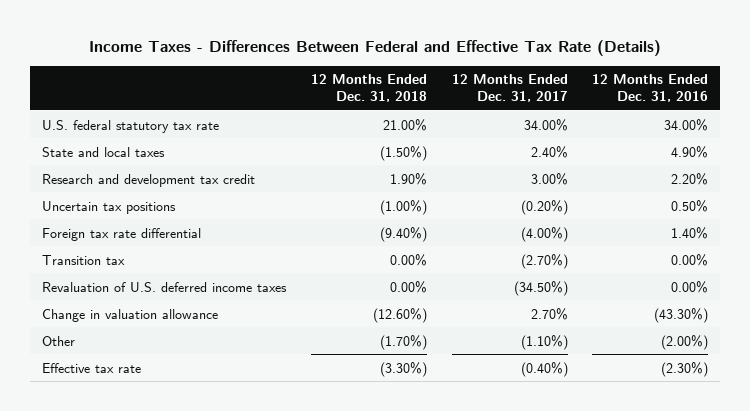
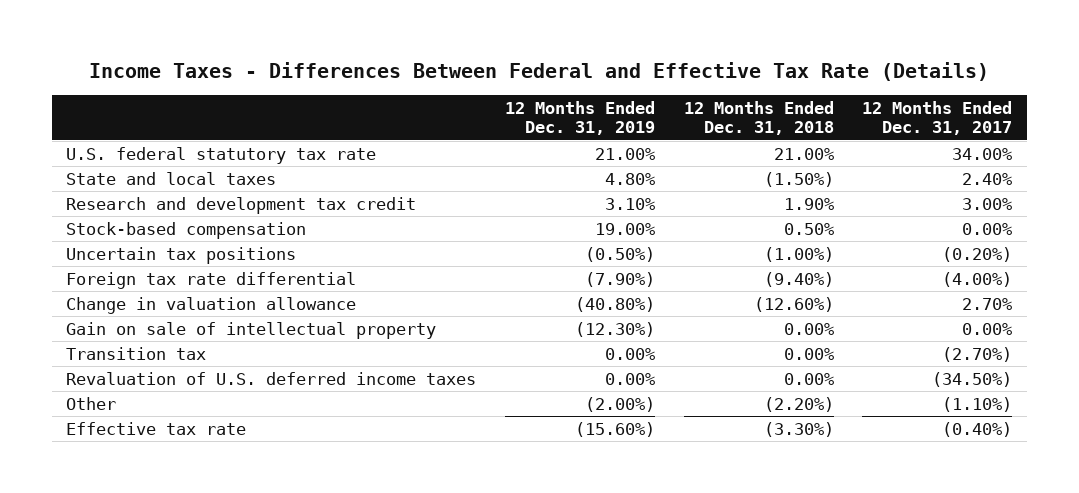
[592,74,709,103] 12 Months Ended Dec. 31, 2016 -> none
none -> [505,100,656,136] 12 Months Ended Dec. 31, 2019
none -> [66,221,307,239] Stock-based compensation
[42,308,219,322] Change in valuation allowance -> [66,296,357,314] Change in valuation allowance
none -> [66,321,437,339] Gain on sale of intellectual property
[379,334,427,350] (1.70%) -> [763,396,834,412] (2.20%)

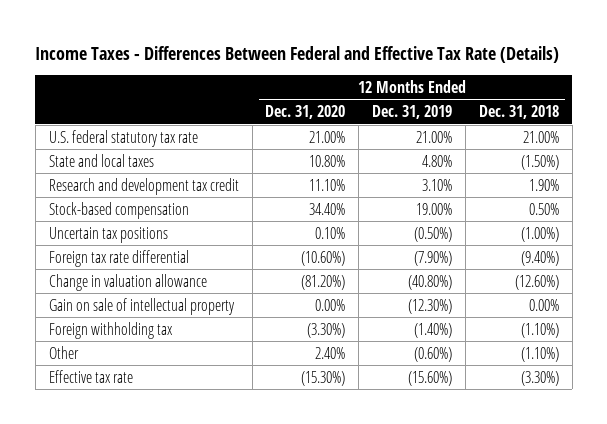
[862,100,1013,136] 12 Months Ended Dec. 31, 2017 -> none
none -> [265,105,346,120] Dec. 31, 2020
[66,346,207,360] Transition tax -> none
[66,371,477,385] Revaluation of U.S. deferred income taxes -> none
none -> [48,321,173,339] Foreign withholding tax
[585,396,656,412] (2.00%) -> [414,346,453,362] (0.60%)
[763,396,834,412] (2.20%) -> [520,346,559,362] (1.10%)

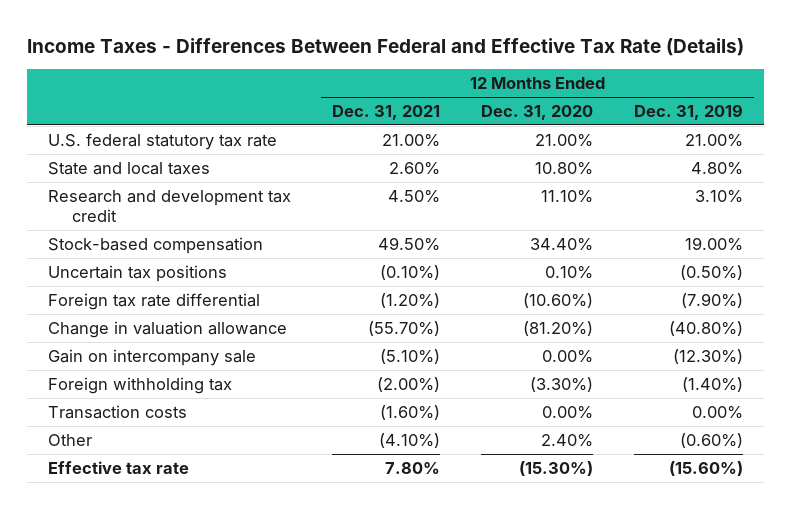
[478,105,559,120] Dec. 31, 2018 -> none
none -> [331,104,440,120] Dec. 31, 2021
[48,297,235,315] Gain on sale of intellectual property -> [47,348,256,366] Gain on intercompany sale
none -> [47,404,187,419] Transaction costs

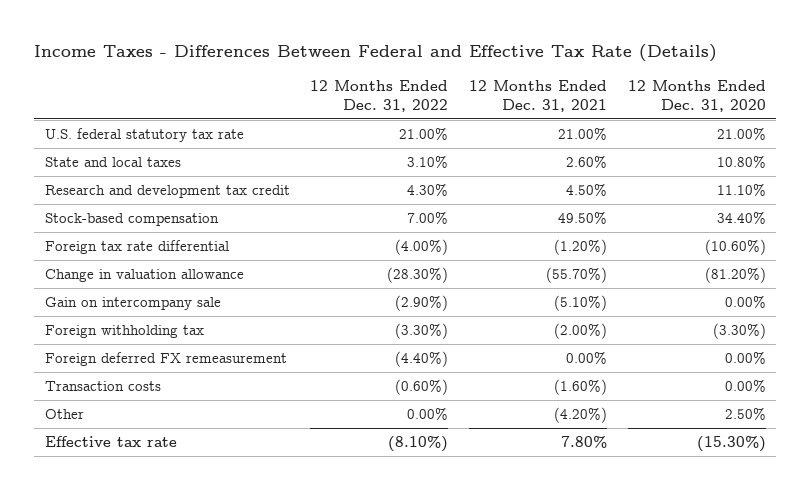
[634,103,744,120] Dec. 31, 2019 -> none
none -> [310,80,449,112] 12 Months Ended Dec. 31, 2022
[47,264,227,282] Uncertain tax positions -> none
none -> [44,352,287,367] Foreign deferred FX remeasurement
[378,432,440,448] (4.10%) -> [554,407,608,424] (4.20%)
[541,433,594,447] 2.40% -> [724,407,766,421] 2.50%

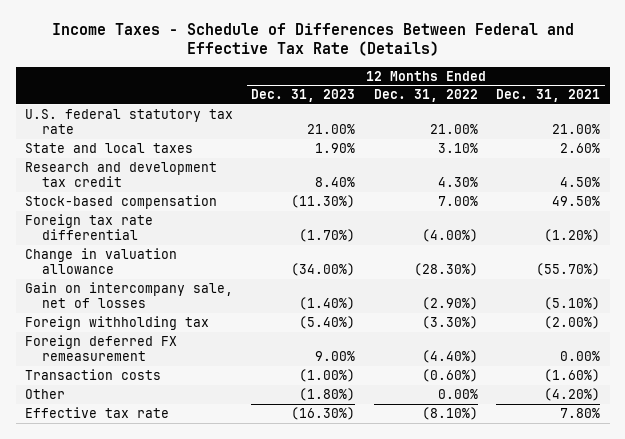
[34,44,718,63] Income Taxes - Differences Between Federal and Effective Tax Rate (Details) -> [51,22,574,57] Income Taxes - Schedule of Differences Between Federal and Effective Tax Rate (Details)
[627,80,766,112] 12 Months Ended Dec. 31, 2020 -> none
none -> [251,89,356,103] Dec. 31, 2023
[44,297,221,311] Gain on intercompany sale -> [24,281,233,308] Gain on intercompany sale, net of losses

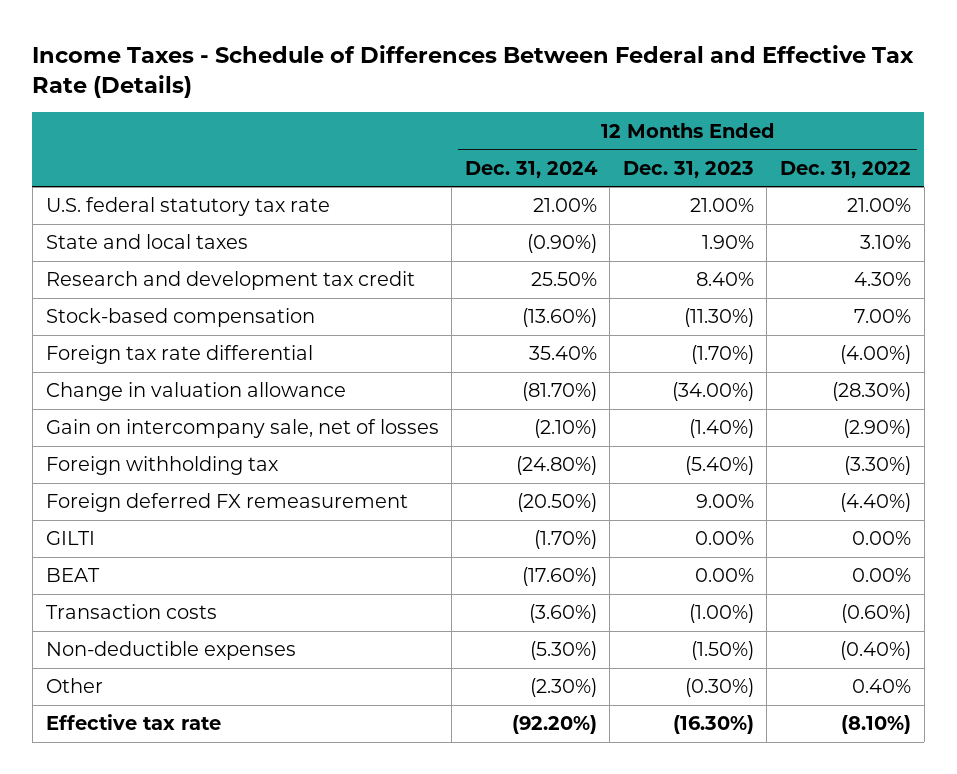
[496,89,601,103] Dec. 31, 2021 -> none
none -> [464,160,598,178] Dec. 31, 2024
none -> [45,531,95,546] GILTI
none -> [45,568,100,583] BEAT
none -> [45,641,296,661] Non-deductible expenses
[299,387,356,401] (1.80%) -> [684,678,754,698] (0.30%)
[437,388,478,399] 0.00% -> [851,679,911,694] 0.40%

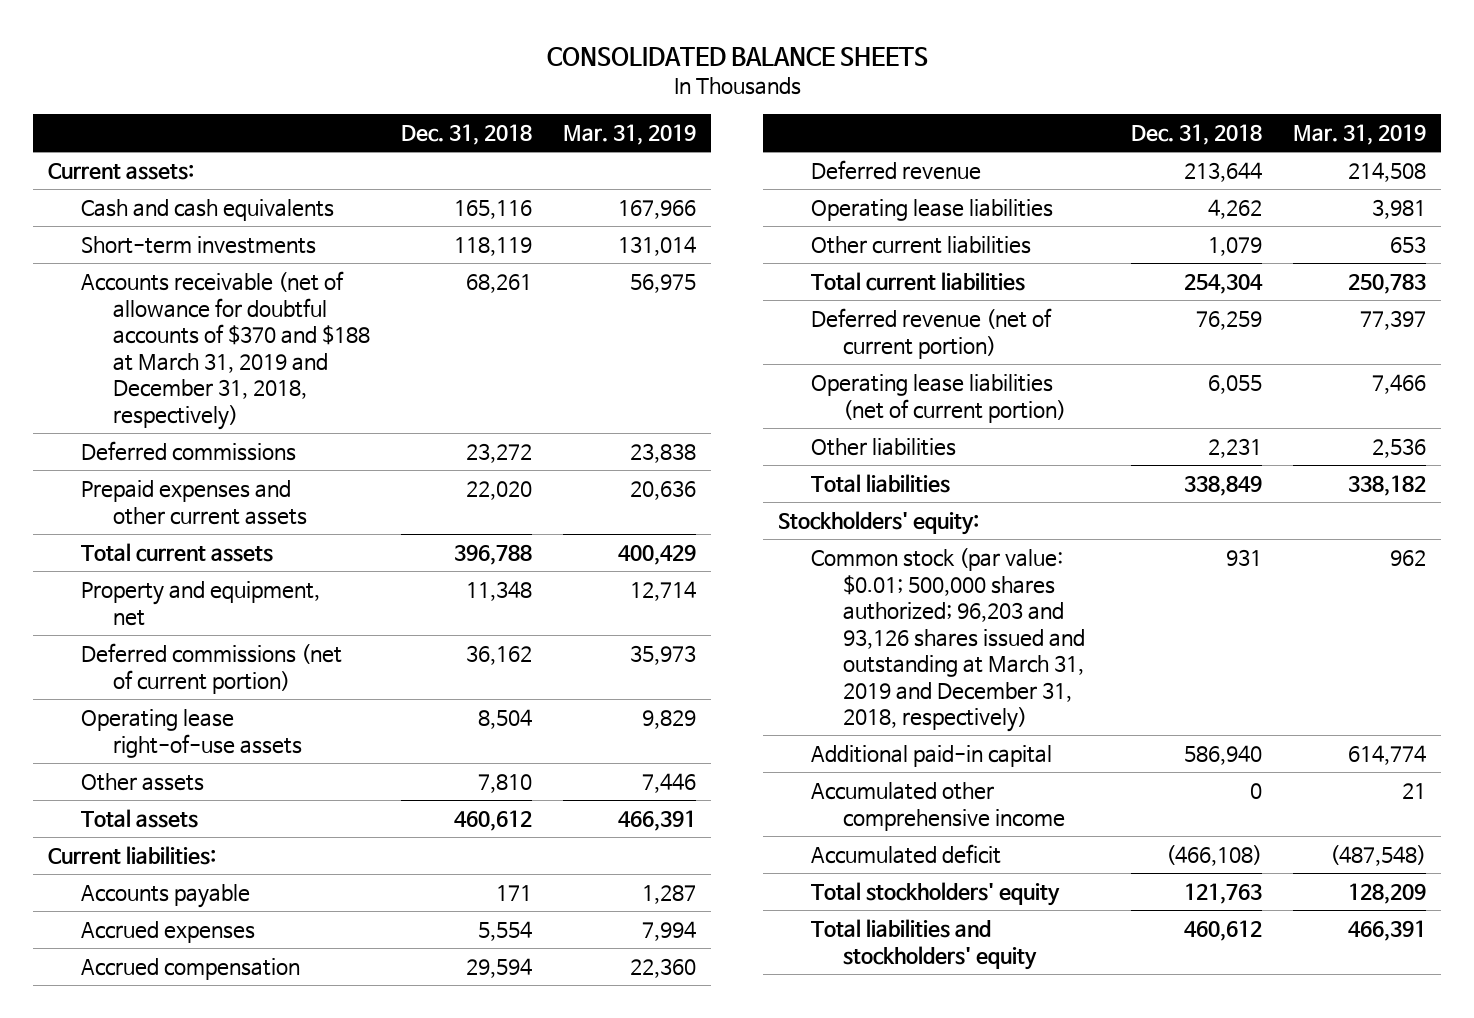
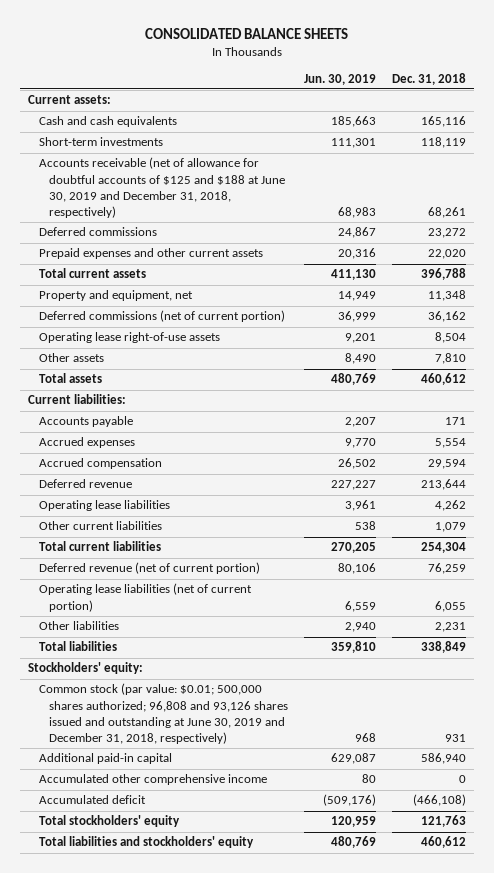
[562,124,696,146] Mar. 31, 2019 -> none
none -> [304,73,377,85] Jun. 30, 2019
[80,271,371,430] Accounts receivable (net of allowance for doubtful accounts of $370 and $188 at March 31, 2019 and December 31, 2018, respectively) -> [38,157,286,218] Accounts receivable (net of allowance for doubtful accounts of $125 and $188 at June 30, 2019 and December 31, 2018, respectively)
[810,548,1086,733] Common stock (par value: $0.01; 500,000 shares authorized; 96,203 and 93,126 shares issued and outstanding at March 31, 2019 and December 31, 2018, respectively) -> [38,683,289,744] Common stock (par value: $0.01; 500,000 shares authorized; 96,808 and 93,126 shares issued and outstanding at June 30, 2019 and December 31, 2018, respectively)

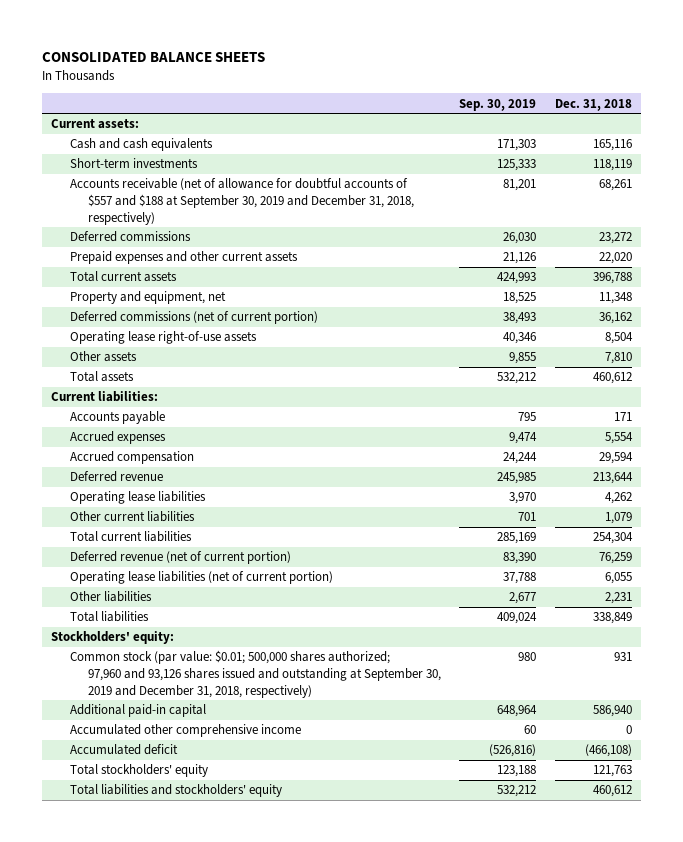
[304,73,377,85] Jun. 30, 2019 -> none
none -> [459,98,537,111] Sep. 30, 2019
[38,157,286,218] Accounts receivable (net of allowance for doubtful accounts of $125 and $188 at June 30, 2019 and December 31, 2018, respectively) -> [69,178,415,225] Accounts receivable (net of allowance for doubtful accounts of $557 and $188 at September 30, 2019 and December 31, 2018, respectively)
[38,683,289,744] Common stock (par value: $0.01; 500,000 shares authorized; 96,808 and 93,126 shares issued and outstanding at June 30, 2019 and December 31, 2018, respectively) -> [69,650,442,698] Common stock (par value: $0.01; 500,000 shares authorized; 97,960 and 93,126 shares issued and outstanding at September 30, 2019 and December 31, 2018, respectively)

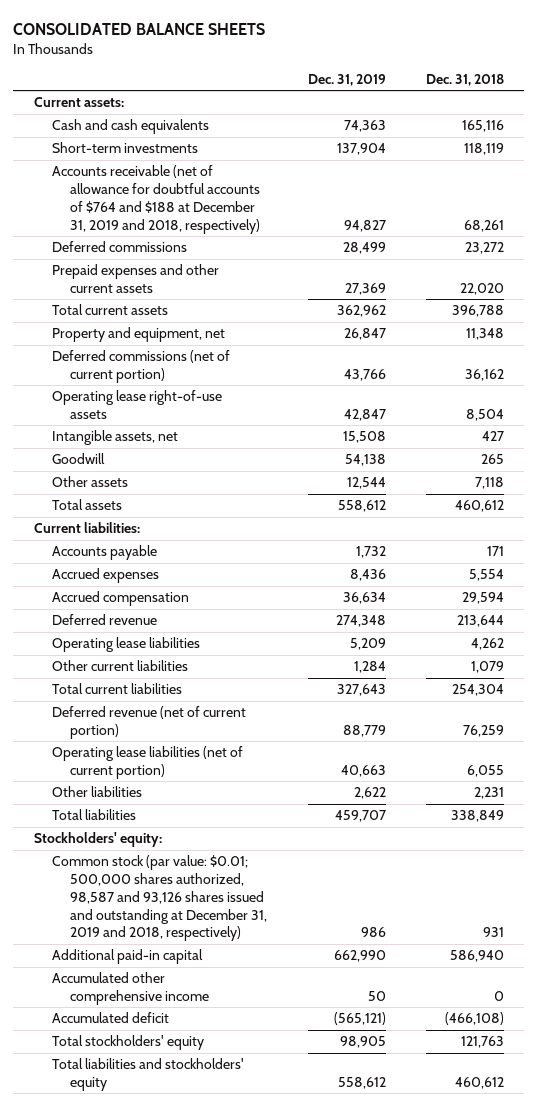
[459,98,537,111] Sep. 30, 2019 -> none
none -> [307,73,386,86] Dec. 31, 2019
[69,178,415,225] Accounts receivable (net of allowance for doubtful accounts of $557 and $188 at September 30, 2019 and December 31, 2018, respectively) -> [52,165,261,234] Accounts receivable (net of allowance for doubtful accounts of $764 and $188 at December 31, 2019 and 2018, respectively)
none -> [52,430,179,446] Intangible assets, net
none -> [52,453,106,465] Goodwill
[604,352,632,365] 7,810 -> [475,477,505,490] 7,118
[69,650,442,698] Common stock (par value: $0.01; 500,000 shares authorized; 97,960 and 93,126 shares issued and outstanding at September 30, 2019 and December 31, 2018, respectively) -> [52,855,268,942] Common stock (par value: $0.01; 500,000 shares authorized, 98,587 and 93,126 shares issued and outstanding at December 31, 2019 and 2018, respectively)

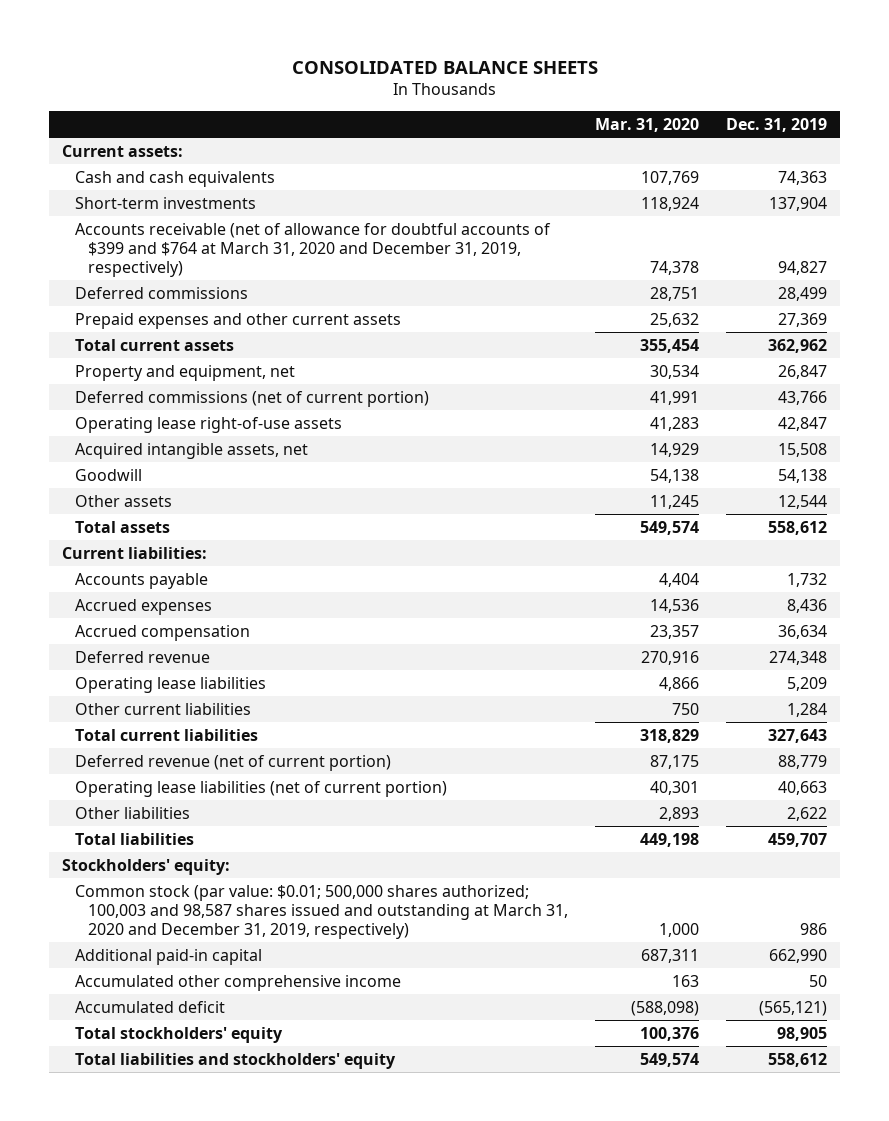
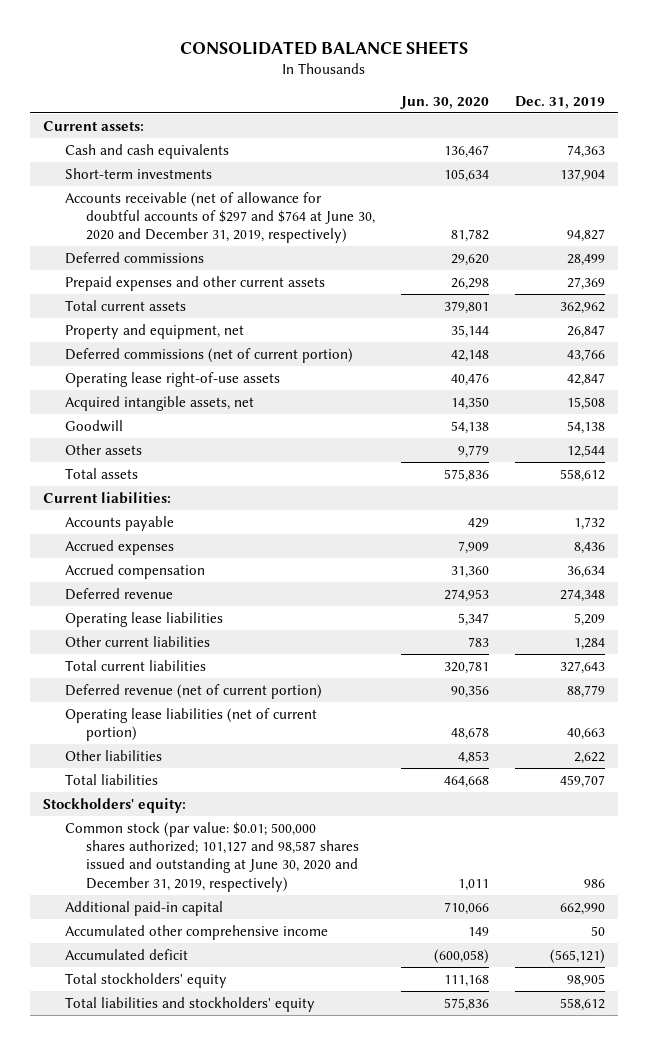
[595,117,700,132] Mar. 31, 2020 -> none
none -> [400,95,490,109] Jun. 30, 2020
[75,222,552,277] Accounts receivable (net of allowance for doubtful accounts of $399 and $764 at March 31, 2020 and December 31, 2019, respectively) -> [64,191,375,244] Accounts receivable (net of allowance for doubtful accounts of $297 and $764 at June 30, 2020 and December 31, 2019, respectively)
[75,884,569,939] Common stock (par value: $0.01; 500,000 shares authorized; 100,003 and 98,587 shares issued and outstanding at March 31, 2020 and December 31, 2019, respectively) -> [64,821,359,892] Common stock (par value: $0.01; 500,000 shares authorized; 101,127 and 98,587 shares issued and outstanding at June 30, 2020 and December 31, 2019, respectively)

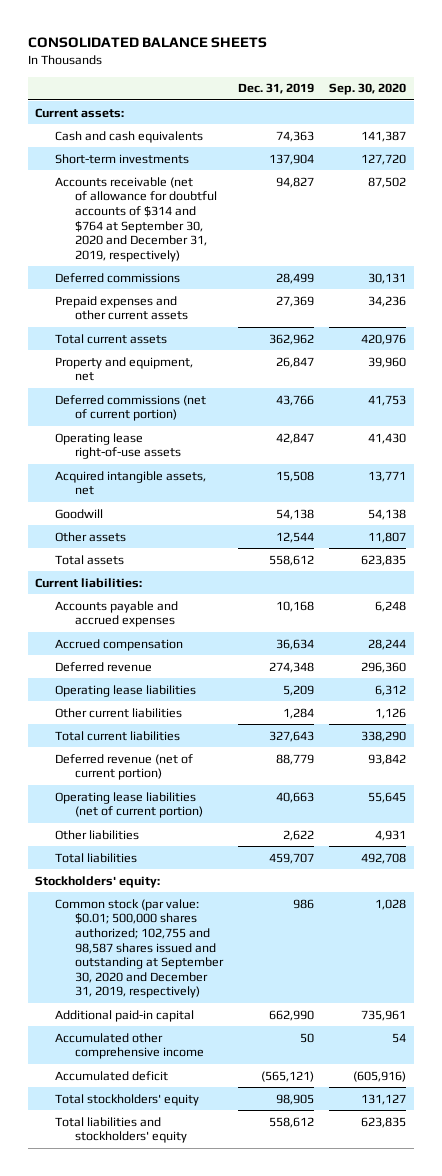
[400,95,490,109] Jun. 30, 2020 -> none
none -> [329,83,407,96] Sep. 30, 2020
[64,191,375,244] Accounts receivable (net of allowance for doubtful accounts of $297 and $764 at June 30, 2020 and December 31, 2019, respectively) -> [54,176,217,262] Accounts receivable (net of allowance for doubtful accounts of $314 and $764 at September 30, 2020 and December 31, 2019, respectively)
[64,515,174,531] Accounts payable -> none
[64,539,174,555] Accrued expenses -> none
none -> [54,600,178,628] Accounts payable and accrued expenses
[64,821,359,892] Common stock (par value: $0.01; 500,000 shares authorized; 101,127 and 98,587 shares issued and outstanding at June 30, 2020 and December 31, 2019, respectively) -> [54,898,224,999] Common stock (par value: $0.01; 500,000 shares authorized; 102,755 and 98,587 shares issued and outstanding at September 30, 2020 and December 31, 2019, respectively)

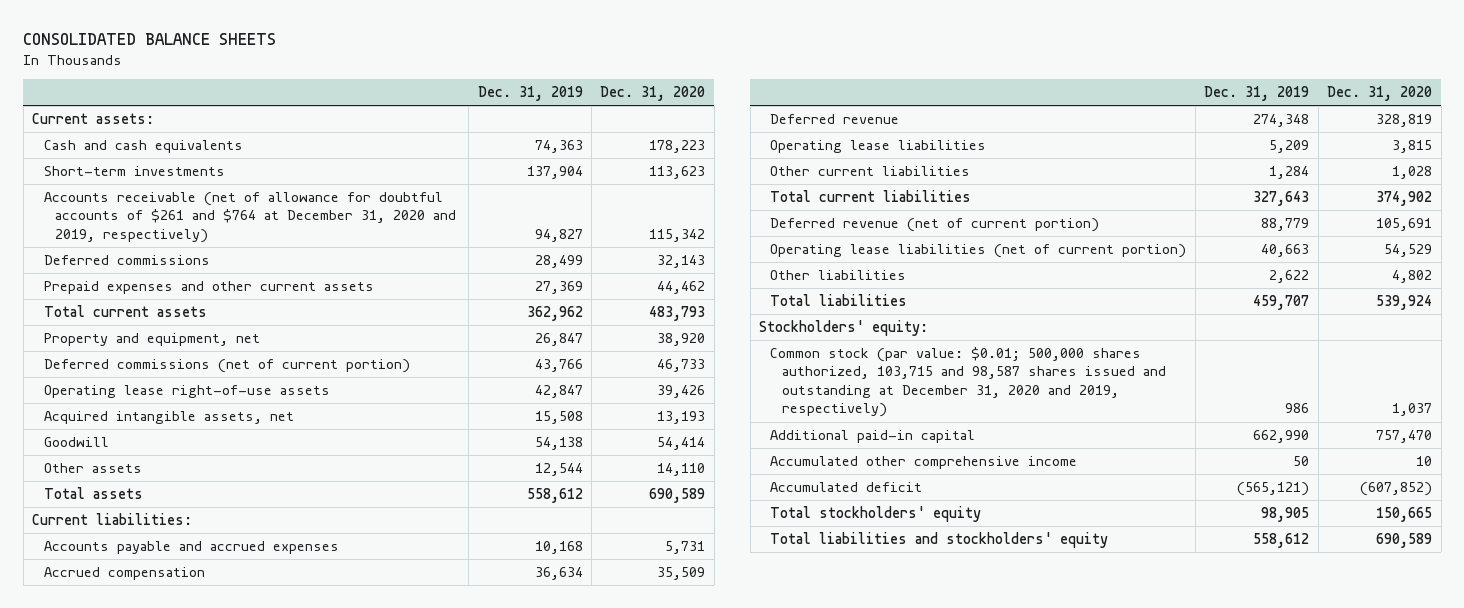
[329,83,407,96] Sep. 30, 2020 -> none
none -> [600,86,706,102] Dec. 31, 2020
[54,176,217,262] Accounts receivable (net of allowance for doubtful accounts of $314 and $764 at September 30, 2020 and December 31, 2019, respectively) -> [43,192,457,243] Accounts receivable (net of allowance for doubtful accounts of $261 and $764 at December 31, 2020 and 2019, respectively)
[54,898,224,999] Common stock (par value: $0.01; 500,000 shares authorized; 102,755 and 98,587 shares issued and outstanding at September 30, 2020 and December 31, 2019, respectively) -> [770,347,1166,418] Common stock (par value: $0.01; 500,000 shares authorized, 103,715 and 98,587 shares issued and outstanding at December 31, 2020 and 2019, respectively)

